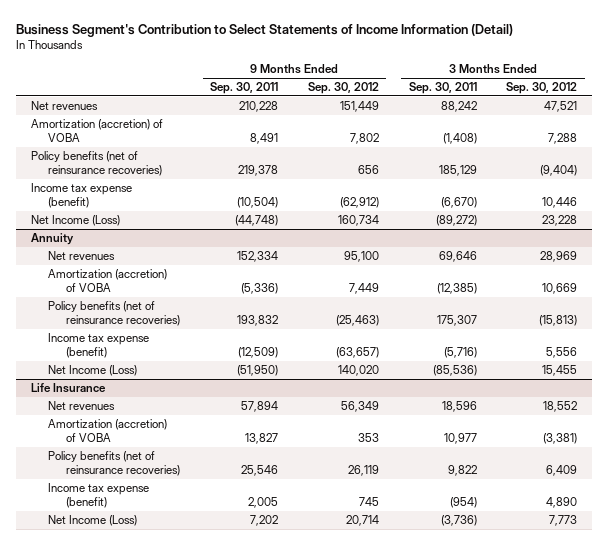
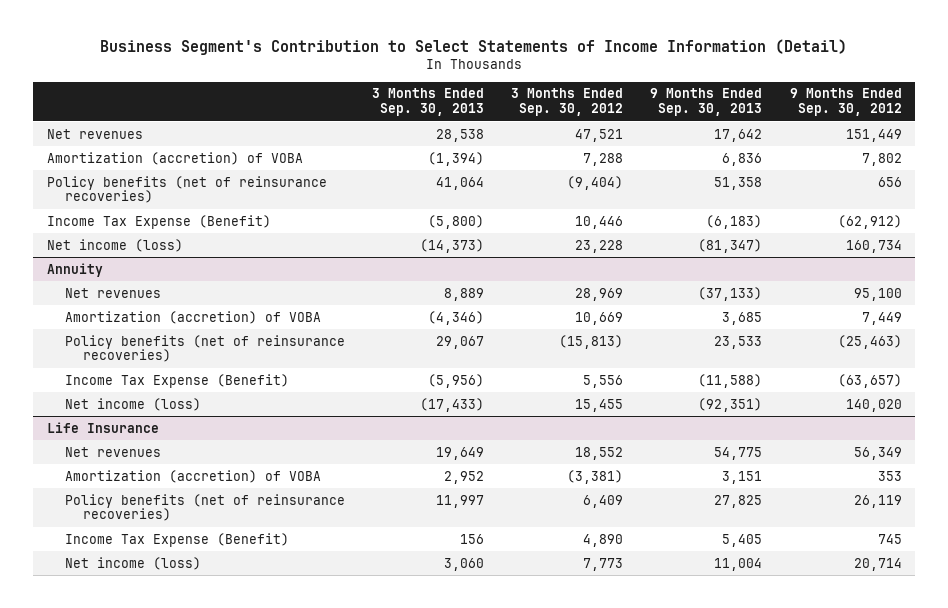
[209,82,278,95] Sep. 30, 2011 -> none
[408,82,477,95] Sep. 30, 2011 -> none
none -> [372,88,485,117] 3 Months Ended Sep. 30, 2013
none -> [650,88,763,117] 9 Months Ended Sep. 30, 2013
[30,183,132,208] Income tax expense (benefit) -> [46,214,271,229] Income Tax Expense (Benefit)
[30,215,120,227] Net Income (Loss) -> [46,238,183,252] Net income (loss)
[48,333,150,358] Income tax expense (benefit) -> [65,373,290,388] Income Tax Expense (Benefit)
[48,365,138,377] Net Income (Loss) -> [65,397,202,411] Net income (loss)
[48,483,150,508] Income tax expense (benefit) -> [65,532,290,547] Income Tax Expense (Benefit)
[48,515,138,527] Net Income (Loss) -> [65,556,202,570] Net income (loss)

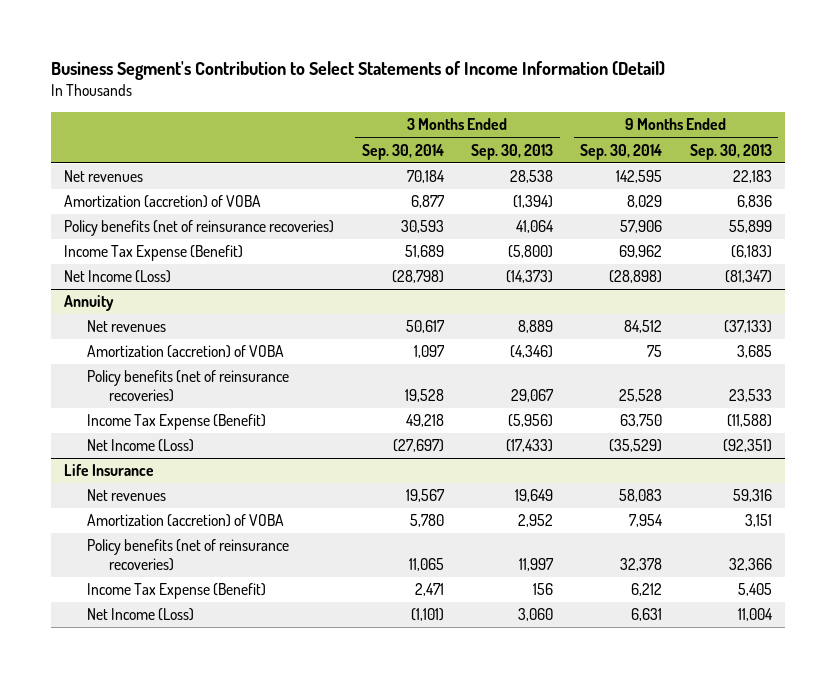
[511,88,624,117] 3 Months Ended Sep. 30, 2012 -> none
[789,88,902,117] 9 Months Ended Sep. 30, 2012 -> none
none -> [361,143,444,160] Sep. 30, 2014
none -> [580,143,663,160] Sep. 30, 2014
[714,128,763,142] 17,642 -> [732,170,772,184] 22,183
[714,176,763,190] 51,358 -> [728,220,772,234] 55,899
[46,238,183,252] Net income (loss) -> [64,270,172,284] Net Income (Loss)
[65,397,202,411] Net income (loss) -> [86,439,194,453] Net Income (Loss)
[714,446,763,460] 54,775 -> [732,489,772,503] 59,316
[714,494,763,508] 27,825 -> [728,558,772,572] 32,366
[65,556,202,570] Net income (loss) -> [86,608,194,622] Net Income (Loss)

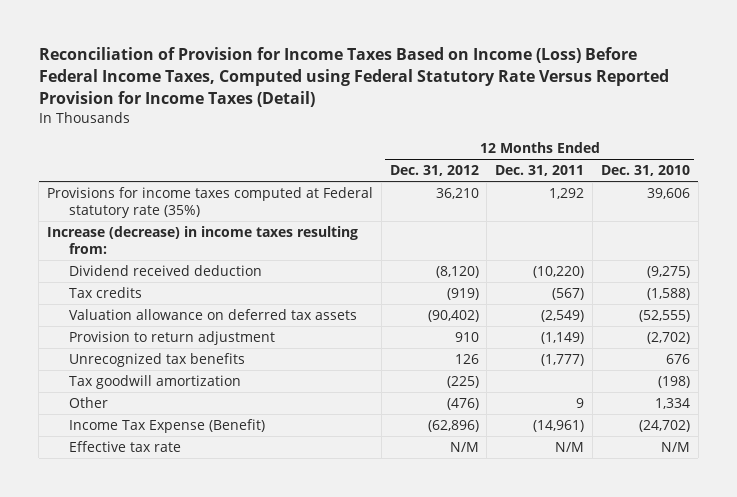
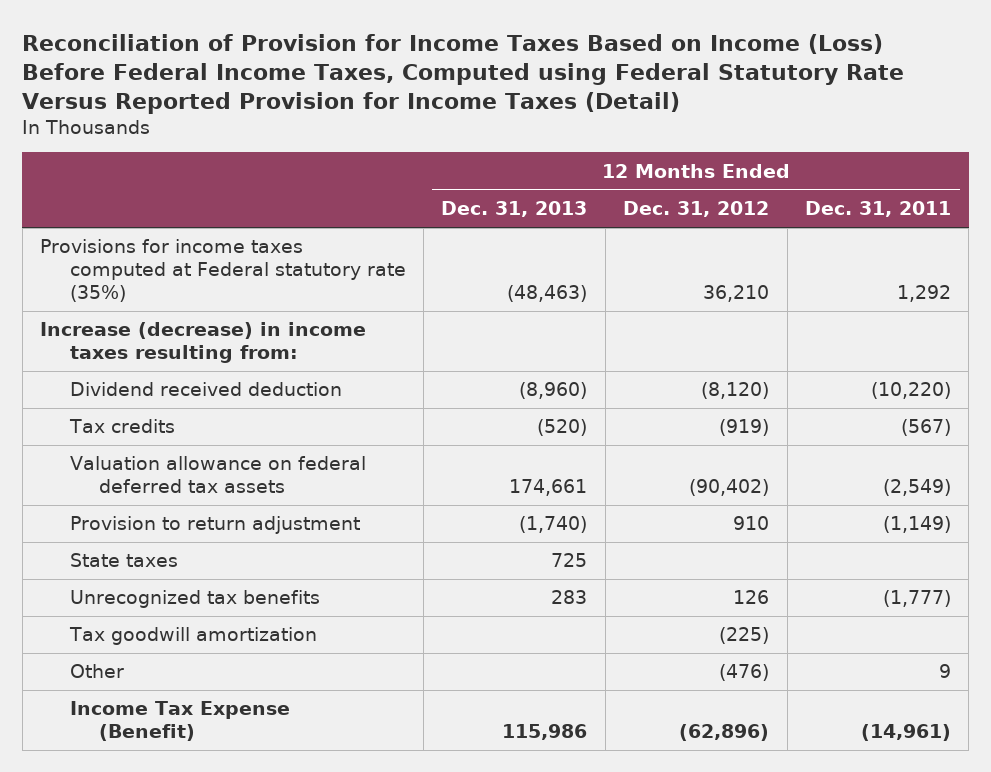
[600,165,690,177] Dec. 31, 2010 -> none
none -> [441,201,588,218] Dec. 31, 2013
[69,308,358,320] Valuation allowance on deferred tax assets -> [69,456,366,494] Valuation allowance on federal deferred tax assets
none -> [69,553,178,568] State taxes
[69,440,182,452] Effective tax rate -> none

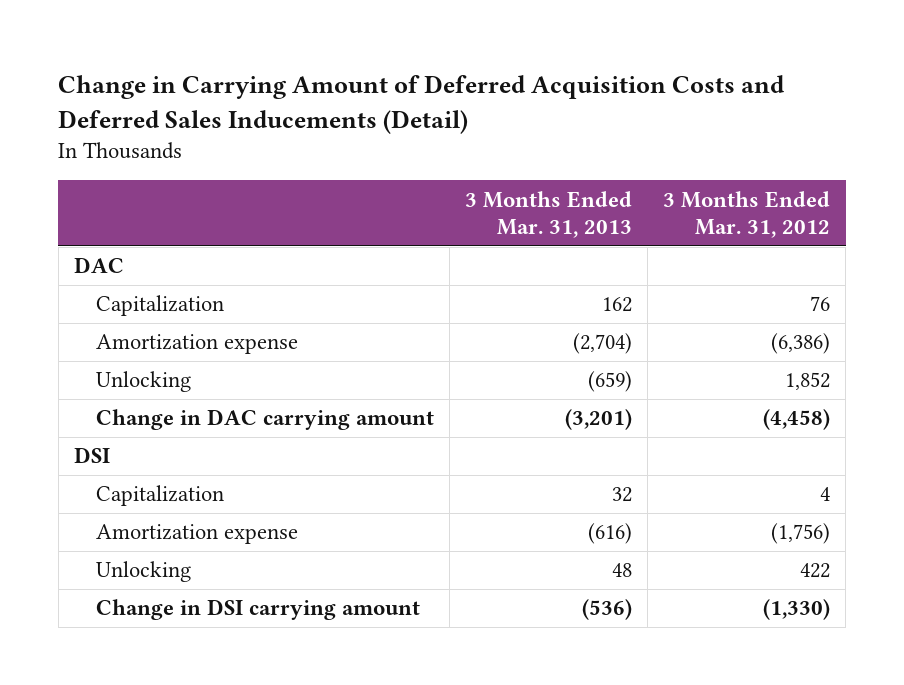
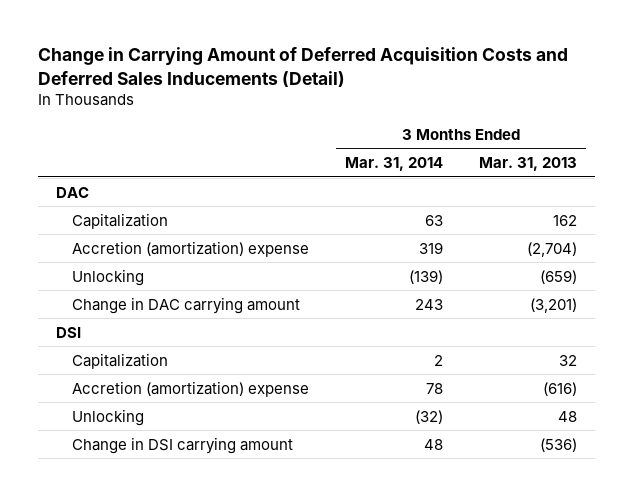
[663,190,831,239] 3 Months Ended Mar. 31, 2012 -> none
none -> [344,157,443,172] Mar. 31, 2014
[96,334,299,355] Amortization expense -> [71,240,309,257] Accretion (amortization) expense
[96,524,299,545] Amortization expense -> [71,380,309,397] Accretion (amortization) expense

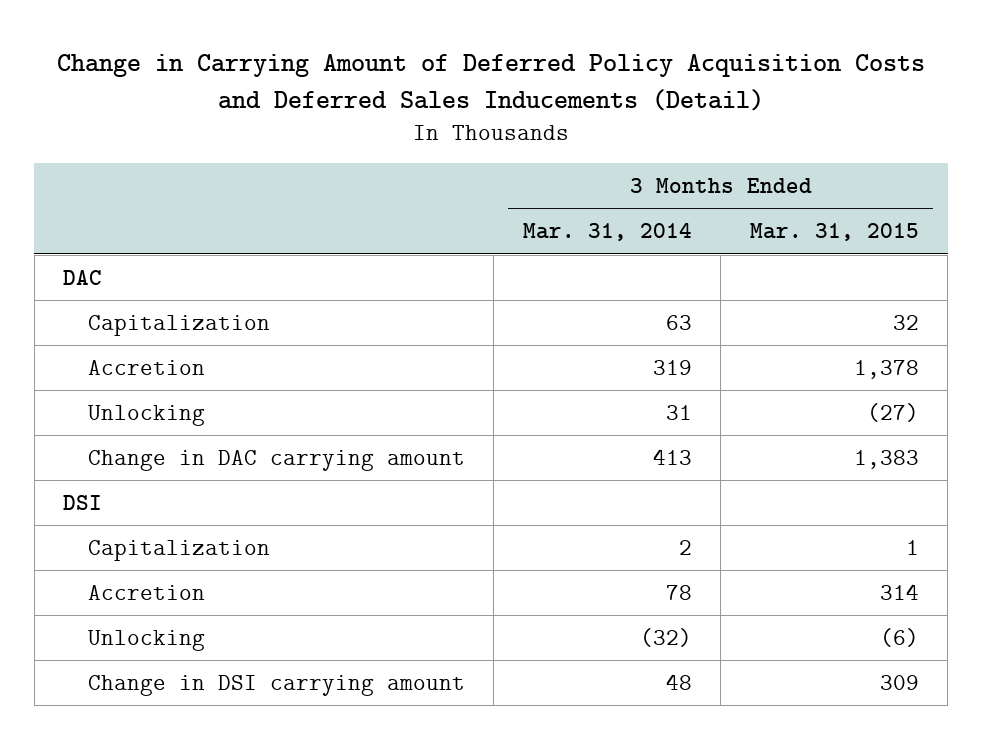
[37,47,568,87] Change in Carrying Amount of Deferred Acquisition Costs and Deferred Sales Inducements (Detail) -> [57,54,926,111] Change in Carrying Amount of Deferred Policy Acquisition Costs and Deferred Sales Inducements (Detail)
[478,157,577,172] Mar. 31, 2013 -> none
none -> [749,223,919,242] Mar. 31, 2015
[71,240,309,257] Accretion (amortization) expense -> [88,359,206,375] Accretion
[408,269,443,284] (139) -> [665,404,692,420] 31
[414,298,443,310] 243 -> [652,448,692,465] 413
[71,380,309,397] Accretion (amortization) expense -> [88,584,206,600] Accretion

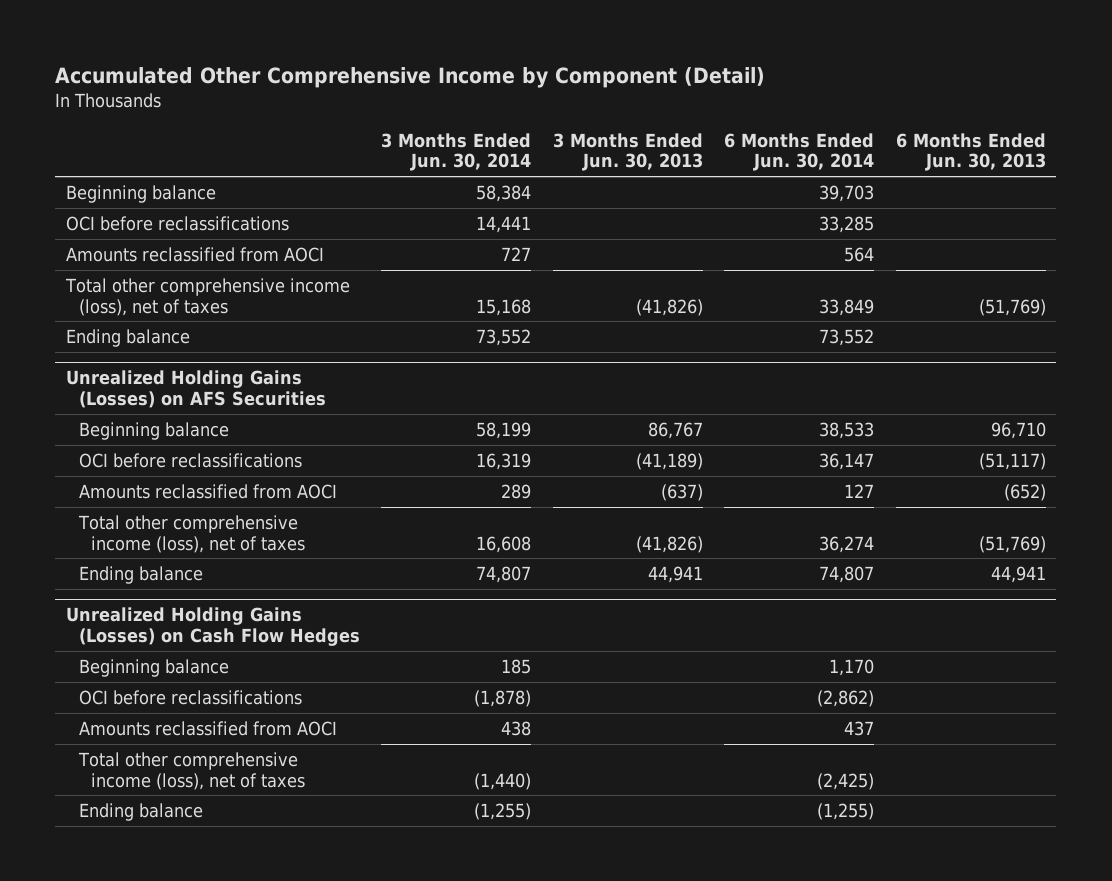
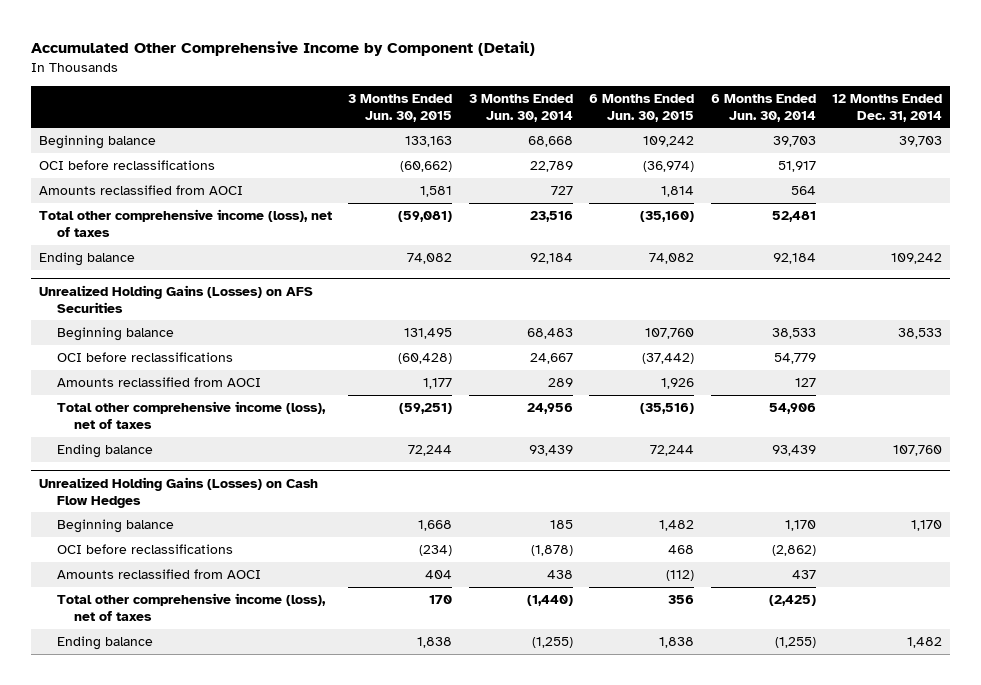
[552,132,703,172] 3 Months Ended Jun. 30, 2013 -> none
[895,132,1046,172] 6 Months Ended Jun. 30, 2013 -> none
none -> [348,93,453,122] 3 Months Ended Jun. 30, 2015
none -> [589,93,695,122] 6 Months Ended Jun. 30, 2015
none -> [832,93,943,122] 12 Months Ended Dec. 31, 2014
[476,184,532,202] 58,384 -> [527,136,573,148] 68,668
[476,215,532,233] 14,441 -> [529,161,573,173] 22,789
[819,215,875,233] 33,285 -> [777,161,816,173] 51,917
[476,298,532,316] 15,168 -> [529,211,573,223] 23,516
[819,298,875,316] 33,849 -> [771,211,816,223] 52,481
[476,328,532,346] 73,552 -> [529,253,573,265] 92,184
[819,328,875,346] 73,552 -> [772,253,816,265] 92,184
[476,421,532,439] 58,199 -> [526,328,573,340] 68,483
[476,452,532,470] 16,319 -> [529,353,573,365] 24,667
[819,452,875,470] 36,147 -> [773,353,816,365] 54,779
[476,535,532,553] 16,608 -> [526,403,573,415] 24,956
[819,535,875,553] 36,274 -> [768,403,816,415] 54,906
[476,565,532,583] 74,807 -> [528,445,573,457] 93,439
[819,565,875,583] 74,807 -> [771,445,816,457] 93,439

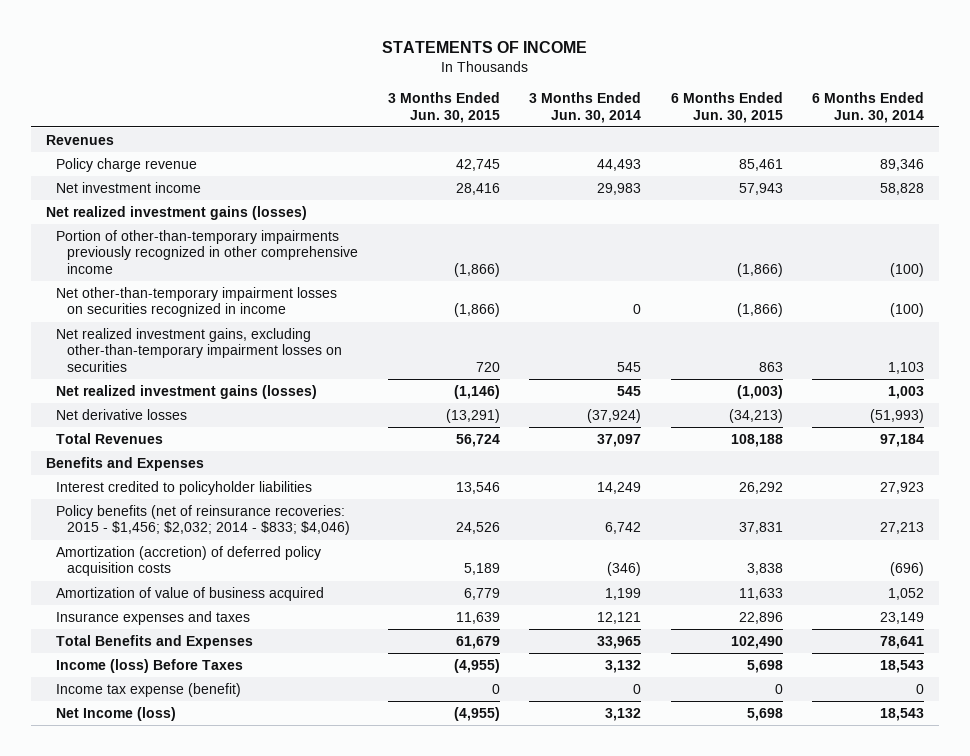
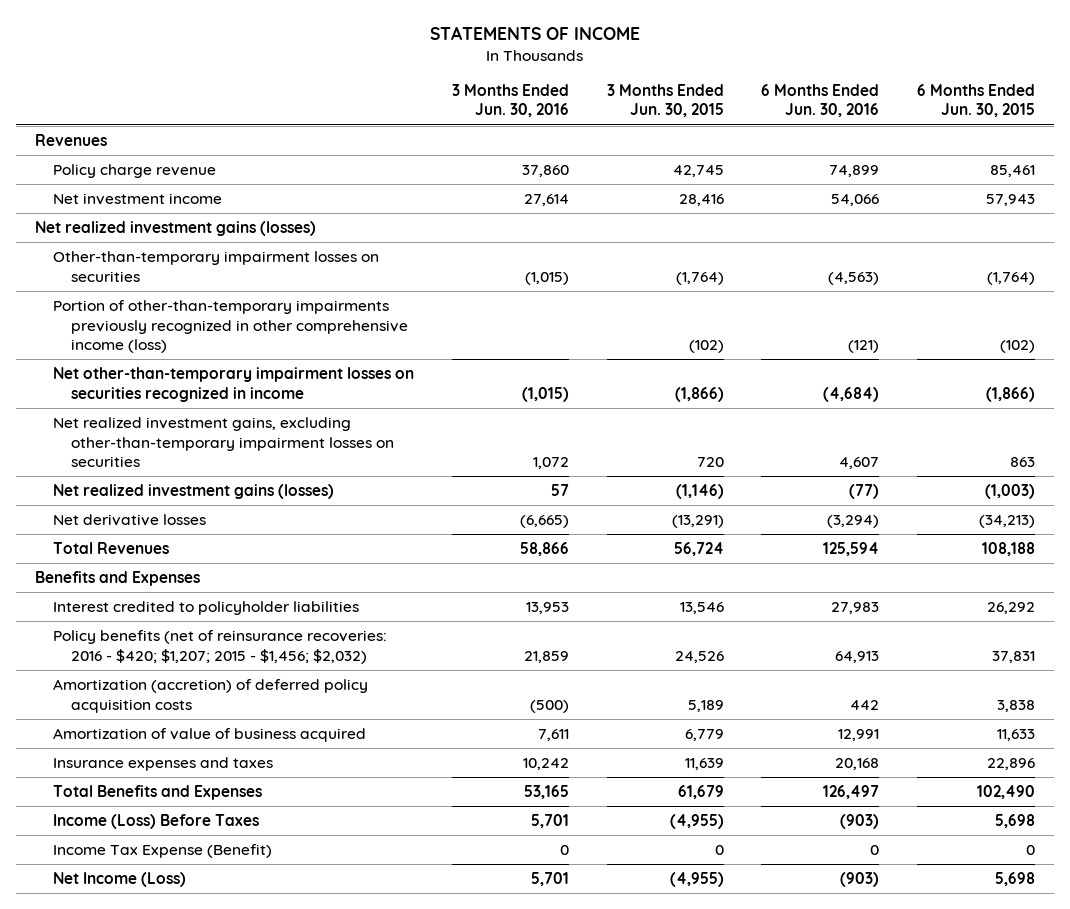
[529,91,642,123] 3 Months Ended Jun. 30, 2014 -> none
[812,91,925,123] 6 Months Ended Jun. 30, 2014 -> none
none -> [451,83,569,118] 3 Months Ended Jun. 30, 2016
none -> [761,83,880,118] 6 Months Ended Jun. 30, 2016
none -> [53,250,380,282] Other-than-temporary impairment losses on securities
[56,229,359,275] Portion of other-than-temporary impairments previously recognized in other comprehensive income -> [53,299,409,354] Portion of other-than-temporary impairments previously recognized in other comprehensive income (loss)
[453,263,500,278] (1,866) -> [688,340,724,354] (102)
[736,263,783,278] (1,866) -> [999,340,1035,354] (102)
[56,504,351,536] Policy benefits (net of reinsurance recoveries: 2015 - $1,456; $2,032; 2014 - $833; $4,046) -> [53,629,388,664] Policy benefits (net of reinsurance recoveries: 2016 - $420; $1,207; 2015 - $1,456; $2,032)
[56,658,244,673] Income (loss) Before Taxes -> [53,813,260,829] Income (Loss) Before Taxes
[56,682,242,697] Income tax expense (benefit) -> [53,843,273,858] Income Tax Expense (Benefit)
[56,706,177,721] Net Income (loss) -> [53,871,187,887] Net Income (Loss)

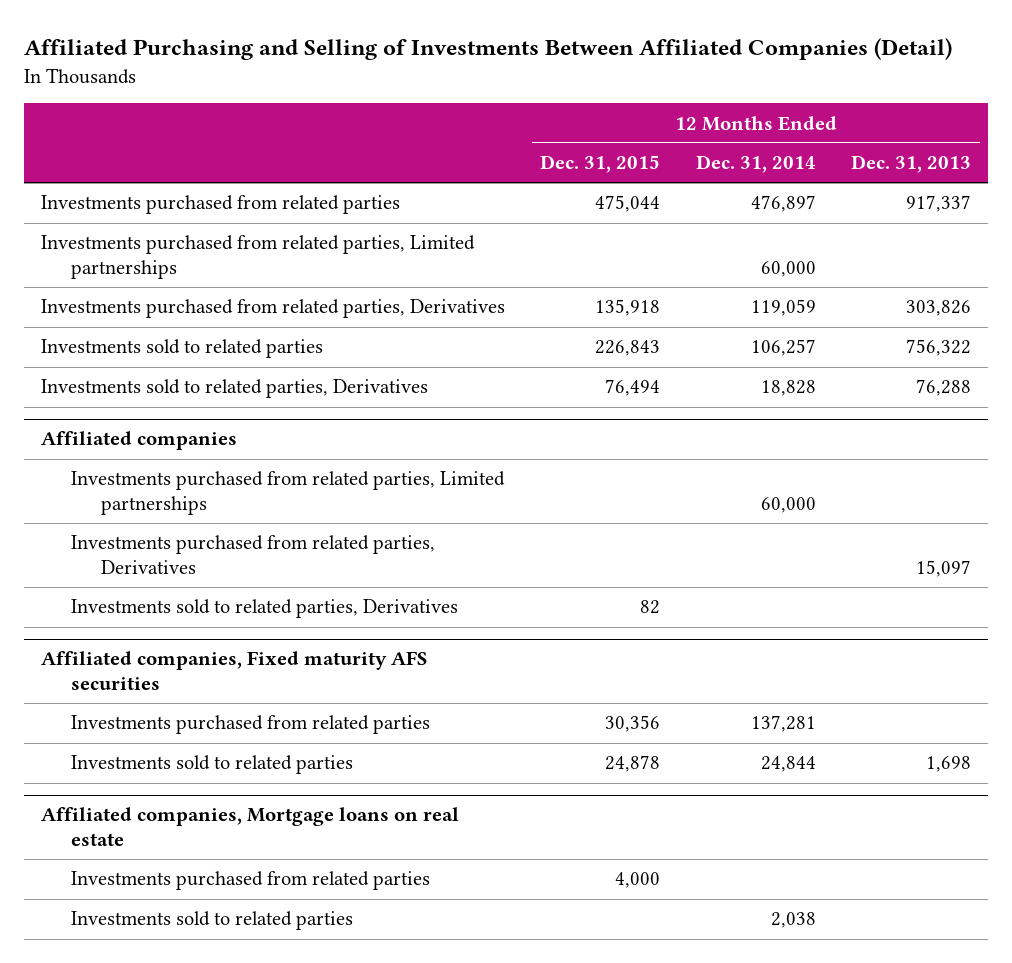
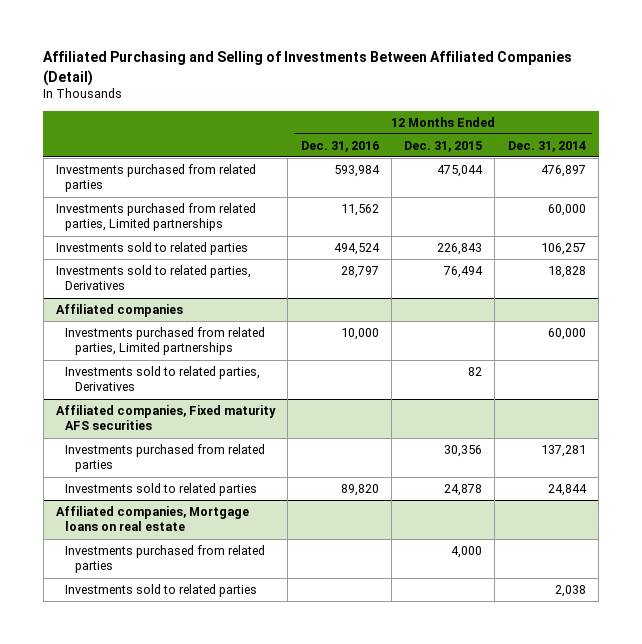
[850,155,971,174] Dec. 31, 2013 -> none
none -> [300,140,379,152] Dec. 31, 2016
[41,299,506,319] Investments purchased from related parties, Derivatives -> none
[71,535,436,574] Investments purchased from related parties, Derivatives -> none

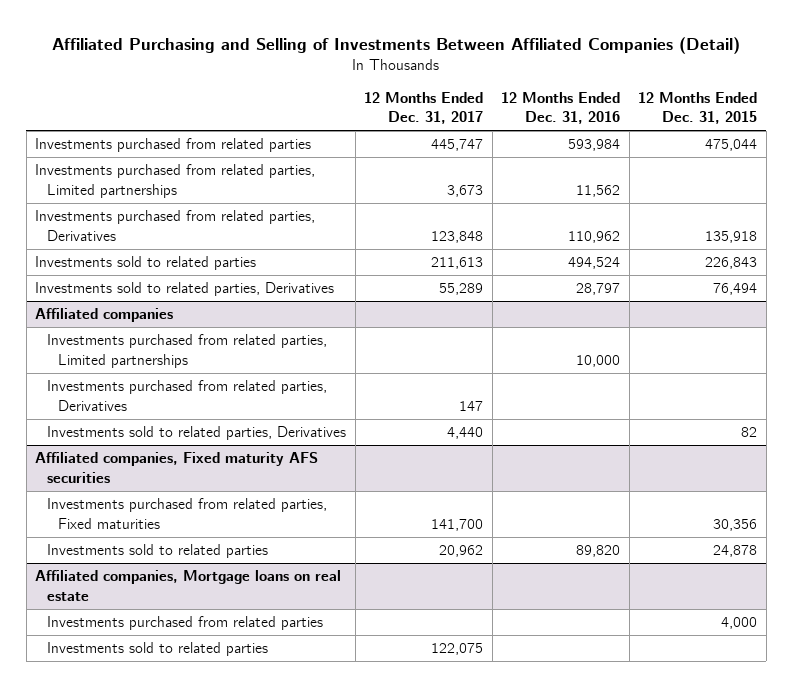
[507,140,586,152] Dec. 31, 2014 -> none
none -> [364,91,484,125] 12 Months Ended Dec. 31, 2017
none -> [35,210,316,241] Investments purchased from related parties, Derivatives
none -> [46,380,327,411] Investments purchased from related parties, Derivatives
[65,443,266,473] Investments purchased from related parties -> [46,498,327,529] Investments purchased from related parties, Fixed maturities

